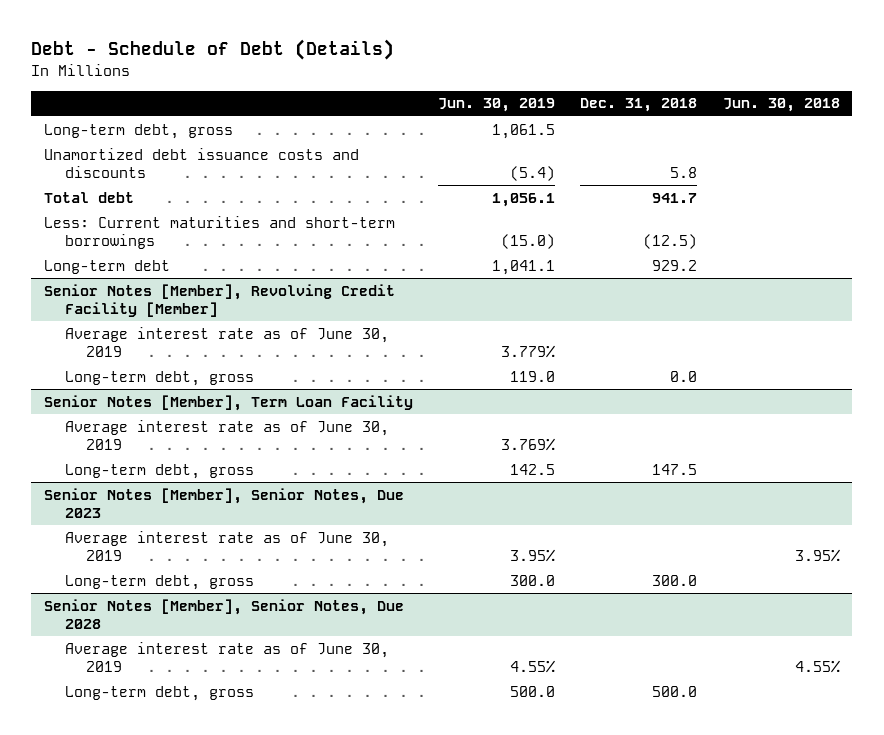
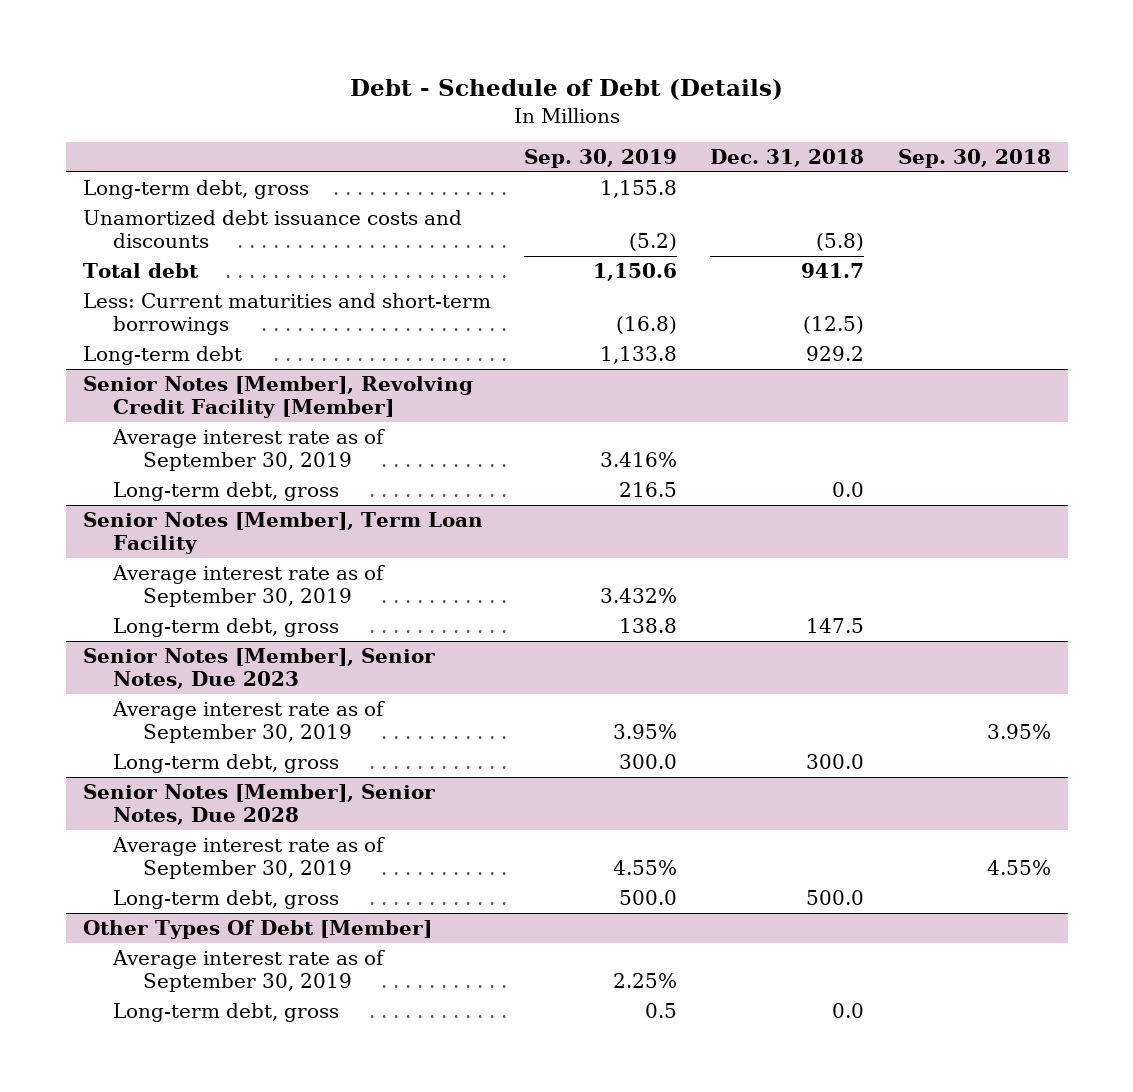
[438,98,556,113] Jun. 30, 2019 -> none
[722,98,840,113] Jun. 30, 2018 -> none
none -> [524,149,678,169] Sep. 30, 2019
none -> [897,149,1051,169] Sep. 30, 2018
[670,166,698,178] 5.8 -> [816,233,865,252] (5.8)
[64,326,389,357] Average interest rate as of June 30, 2019 -> [111,428,385,472] Average interest rate as of September 30, 2019
[64,419,389,450] Average interest rate as of June 30, 2019 -> [111,564,385,608] Average interest rate as of September 30, 2019
[64,530,389,561] Average interest rate as of June 30, 2019 -> [111,700,385,744] Average interest rate as of September 30, 2019
[64,641,389,672] Average interest rate as of June 30, 2019 -> [111,836,385,880] Average interest rate as of September 30, 2019
none -> [82,919,432,939] Other Types Of Debt [Member]
none -> [111,949,385,993] Average interest rate as of September 30, 2019
none -> [112,1002,339,1022] Long-term debt, gross

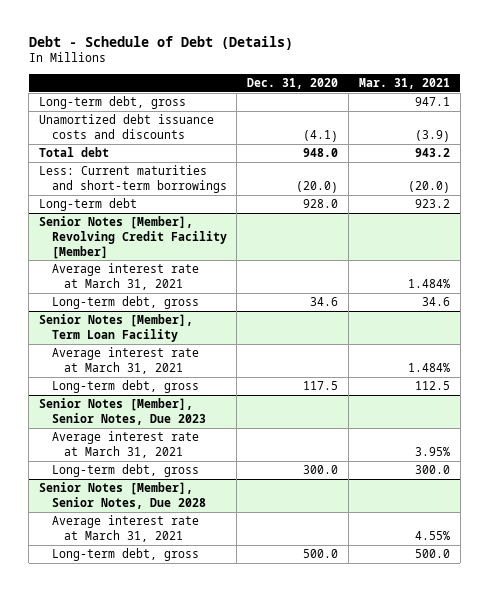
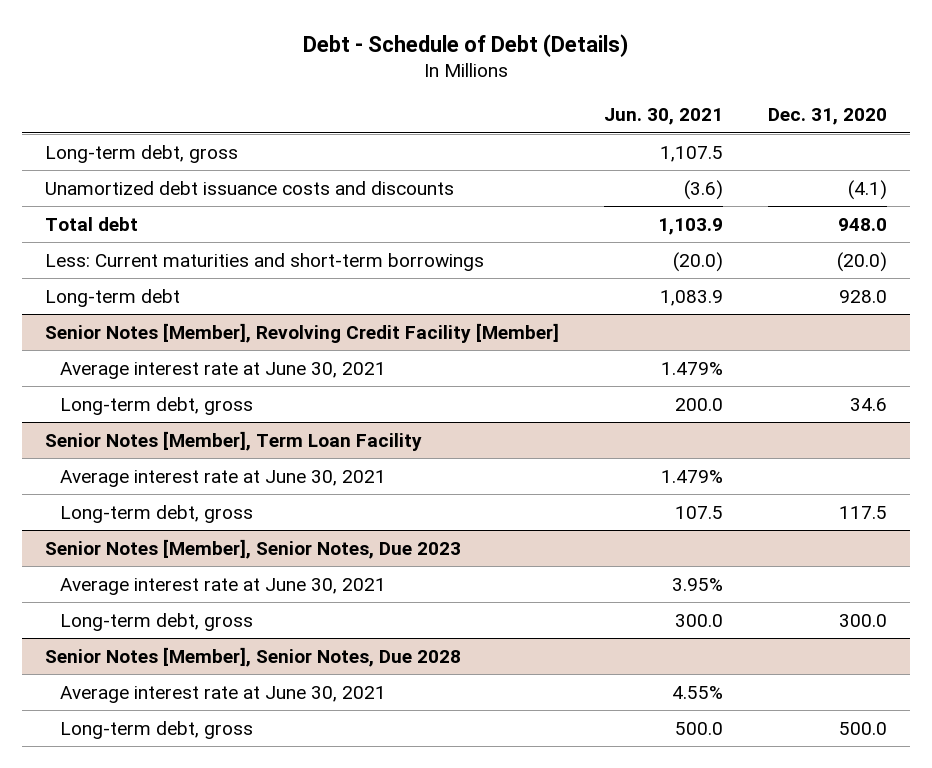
[358,77,450,89] Mar. 31, 2021 -> none
none -> [603,108,723,126] Jun. 30, 2021
[51,263,199,290] Average interest rate at March 31, 2021 -> [59,361,386,379] Average interest rate at June 30, 2021
[51,347,199,374] Average interest rate at March 31, 2021 -> [59,469,386,487] Average interest rate at June 30, 2021
[51,431,199,458] Average interest rate at March 31, 2021 -> [59,577,386,595] Average interest rate at June 30, 2021
[51,515,199,542] Average interest rate at March 31, 2021 -> [59,685,386,703] Average interest rate at June 30, 2021

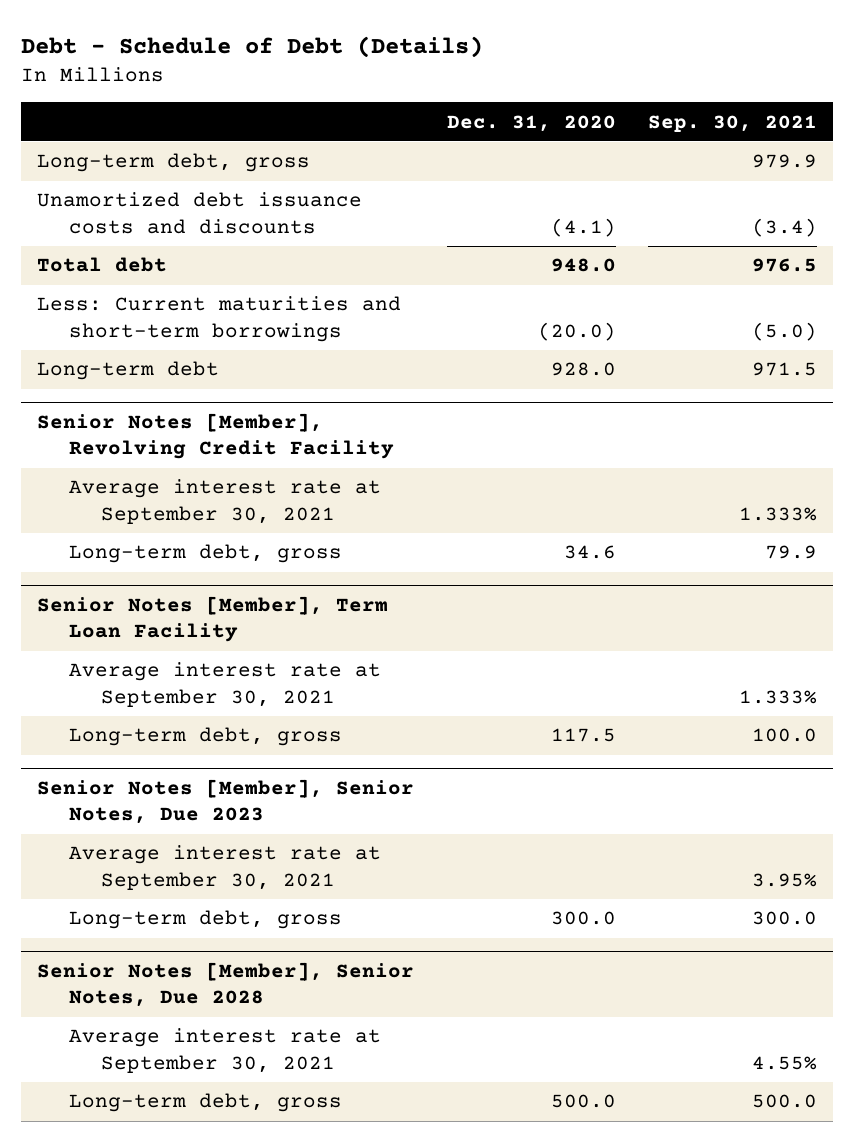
[603,108,723,126] Jun. 30, 2021 -> none
none -> [648,114,818,132] Sep. 30, 2021
[44,322,559,343] Senior Notes [Member], Revolving Credit Facility [Member] -> [37,412,395,460] Senior Notes [Member], Revolving Credit Facility
[59,361,386,379] Average interest rate at June 30, 2021 -> [69,479,382,525] Average interest rate at September 30, 2021
[59,469,386,487] Average interest rate at June 30, 2021 -> [69,662,382,708] Average interest rate at September 30, 2021
[59,577,386,595] Average interest rate at June 30, 2021 -> [69,845,382,891] Average interest rate at September 30, 2021
[59,685,386,703] Average interest rate at June 30, 2021 -> [69,1028,382,1074] Average interest rate at September 30, 2021

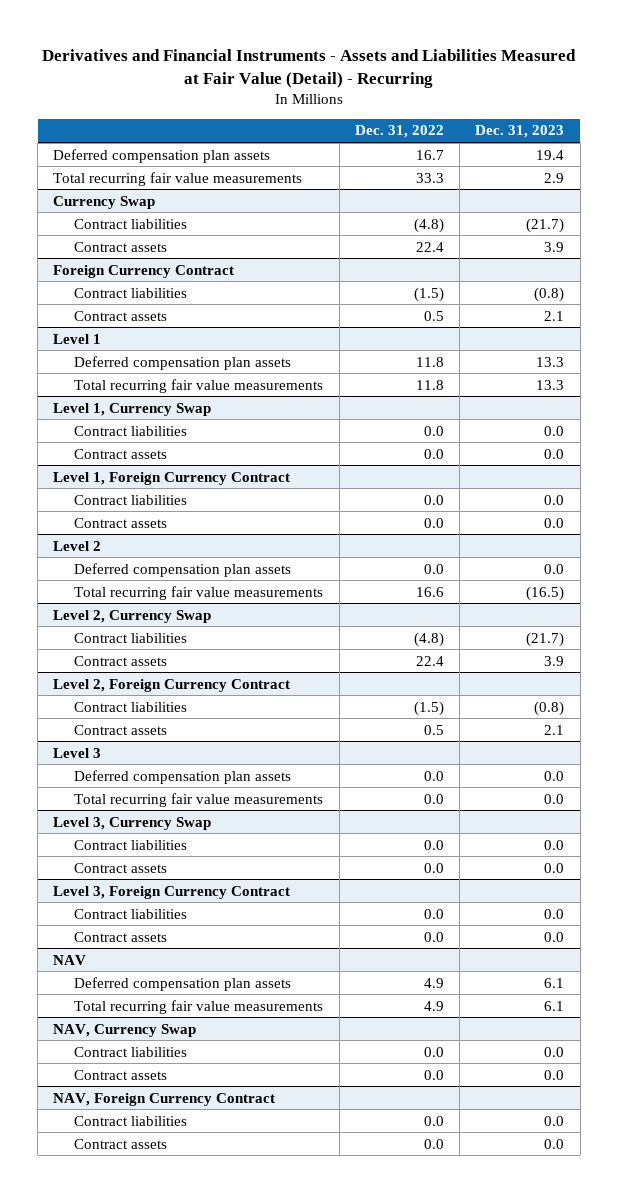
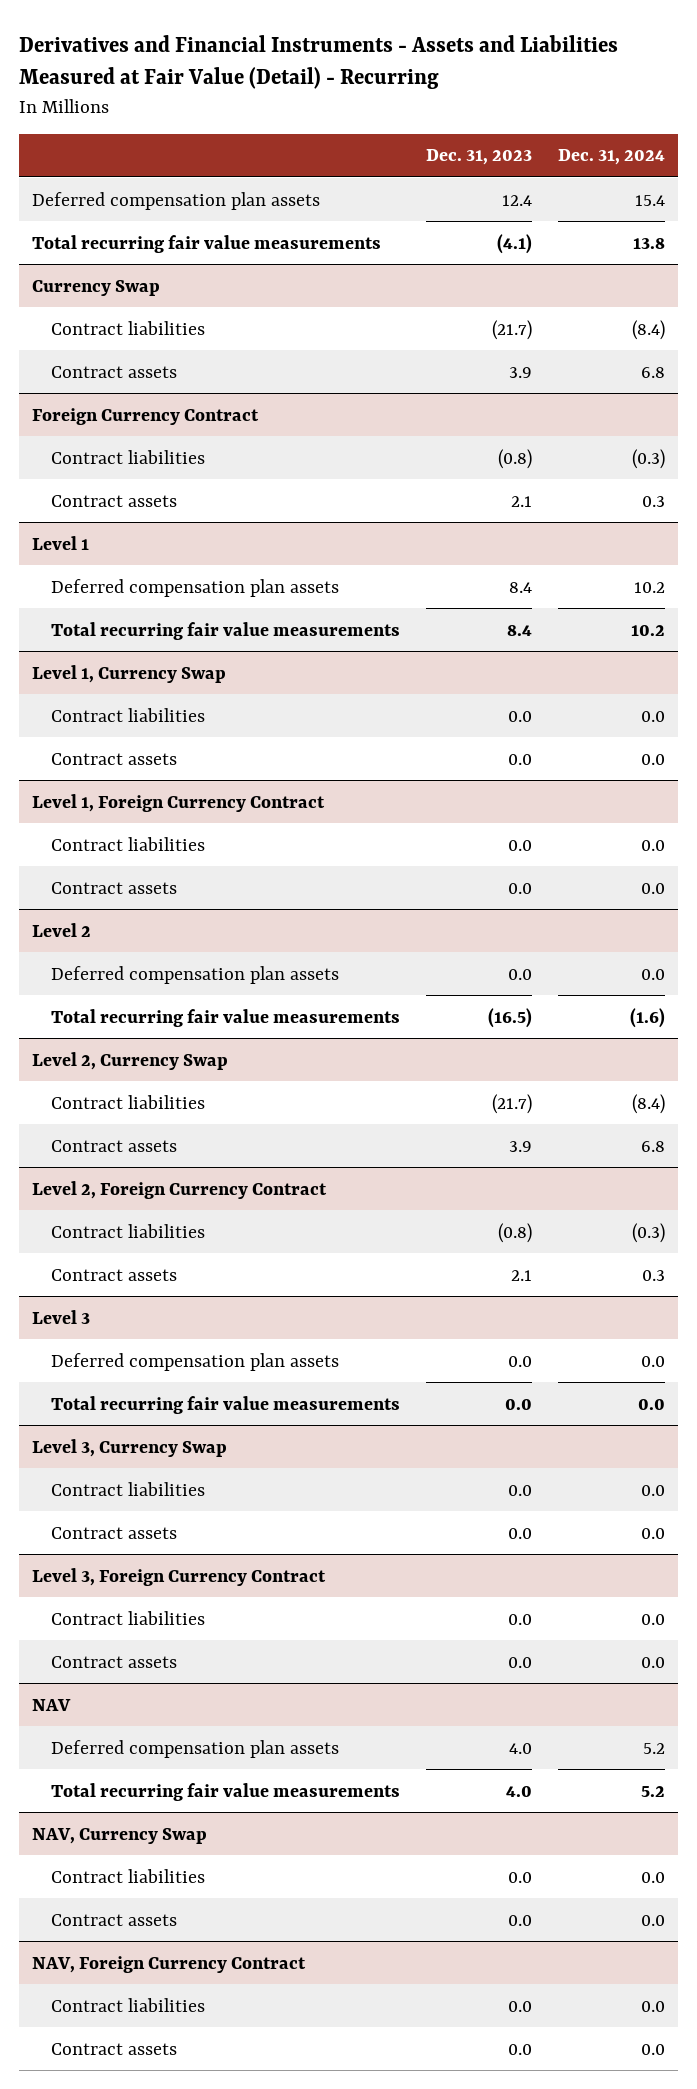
[354,125,444,139] Dec. 31, 2022 -> none
none -> [558,149,666,166] Dec. 31, 2024
[536,149,565,160] 19.4 -> [501,194,532,206] 12.4
[544,172,565,183] 2.9 -> [496,233,532,254] (4.1)
[536,356,565,367] 13.3 -> [508,581,532,593] 8.4
[536,379,565,390] 13.3 -> [506,624,532,636] 8.4
[544,977,565,988] 6.1 -> [508,1742,532,1754] 4.0
[544,1000,565,1011] 6.1 -> [505,1785,532,1797] 4.0

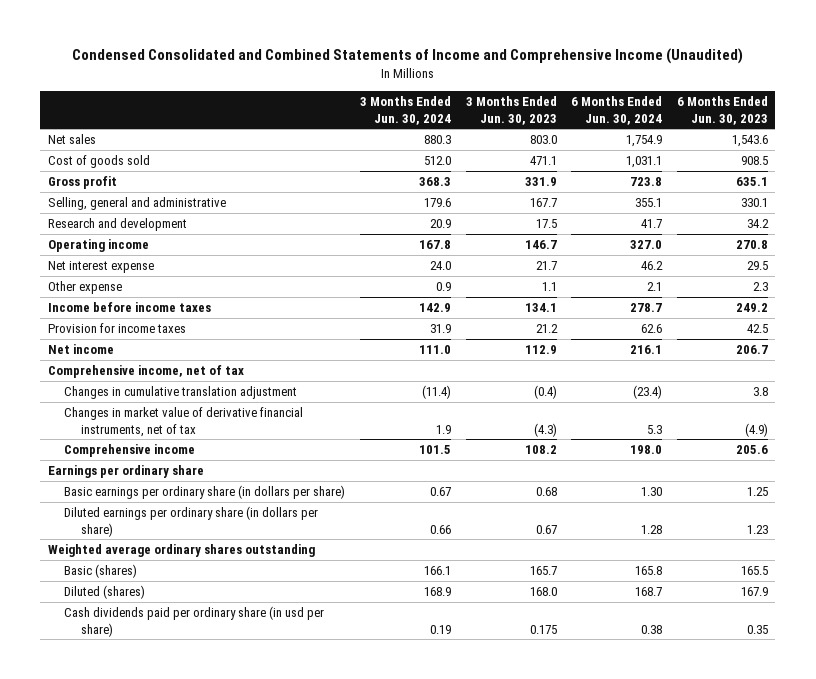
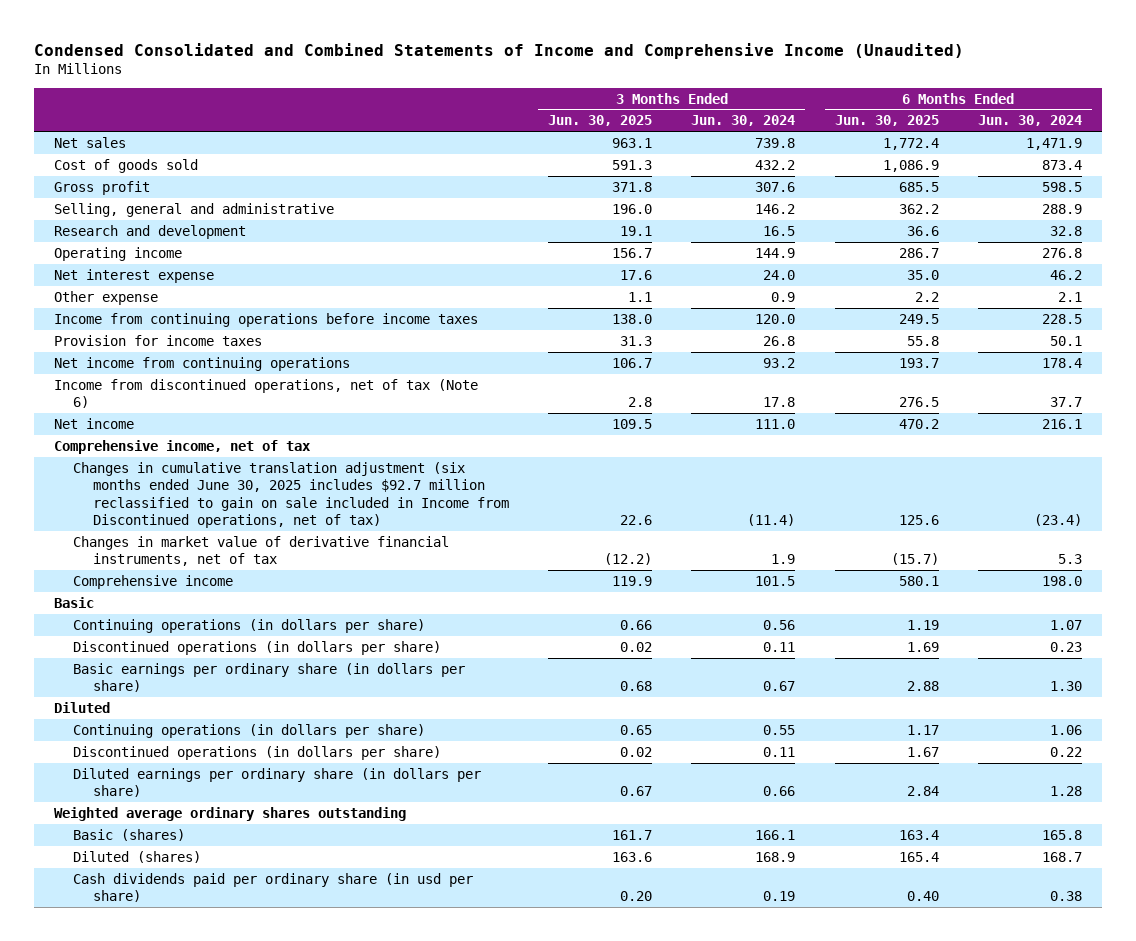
[465,96,557,125] 3 Months Ended Jun. 30, 2023 -> none
[677,96,769,125] 6 Months Ended Jun. 30, 2023 -> none
none -> [547,115,652,127] Jun. 30, 2025
none -> [834,115,939,127] Jun. 30, 2025
[424,134,452,144] 880.3 -> [755,137,796,148] 739.8
[626,134,663,147] 1,754.9 -> [1025,137,1082,150] 1,471.9
[424,155,452,165] 512.0 -> [755,159,796,170] 432.2
[626,155,663,168] 1,031.1 -> [1041,159,1082,170] 873.4
[419,176,452,186] 368.3 -> [755,181,796,192] 307.6
[630,176,663,186] 723.8 -> [1041,181,1082,192] 598.5
[424,197,452,207] 179.6 -> [755,203,796,214] 146.2
[635,197,663,207] 355.1 -> [1041,203,1082,214] 288.9
[430,218,452,228] 20.9 -> [763,225,796,236] 16.5
[641,218,663,228] 41.7 -> [1049,225,1082,236] 32.8
[419,239,452,249] 167.8 -> [755,247,796,258] 144.9
[630,239,663,249] 327.0 -> [1041,247,1082,258] 276.8
[47,301,211,312] Income before income taxes -> [54,312,479,327] Income from continuing operations before income taxes
[419,302,452,312] 142.9 -> [755,313,796,324] 120.0
[630,302,663,312] 278.7 -> [1041,313,1082,324] 228.5
[430,323,452,333] 31.9 -> [763,335,796,346] 26.8
[641,323,663,333] 62.6 -> [1049,335,1082,346] 50.1
none -> [54,356,351,371] Net income from continuing operations
none -> [54,378,479,409] Income from discontinued operations, net of tax (Note 6)
[64,385,298,399] Changes in cumulative translation adjustment -> [73,461,509,528] Changes in cumulative translation adjustment (six months ended June 30, 2025 includes $92.7 million reclassified to gain on sale included in Income from Discontinued operations, net of tax)
[47,464,204,478] Earnings per ordinary share -> none
none -> [54,596,95,608] Basic
none -> [73,618,426,633] Continuing operations (in dollars per share)
none -> [73,640,442,655] Discontinued operations (in dollars per share)
none -> [54,701,111,713] Diluted
none -> [73,723,426,738] Continuing operations (in dollars per share)
none -> [73,745,442,760] Discontinued operations (in dollars per share)

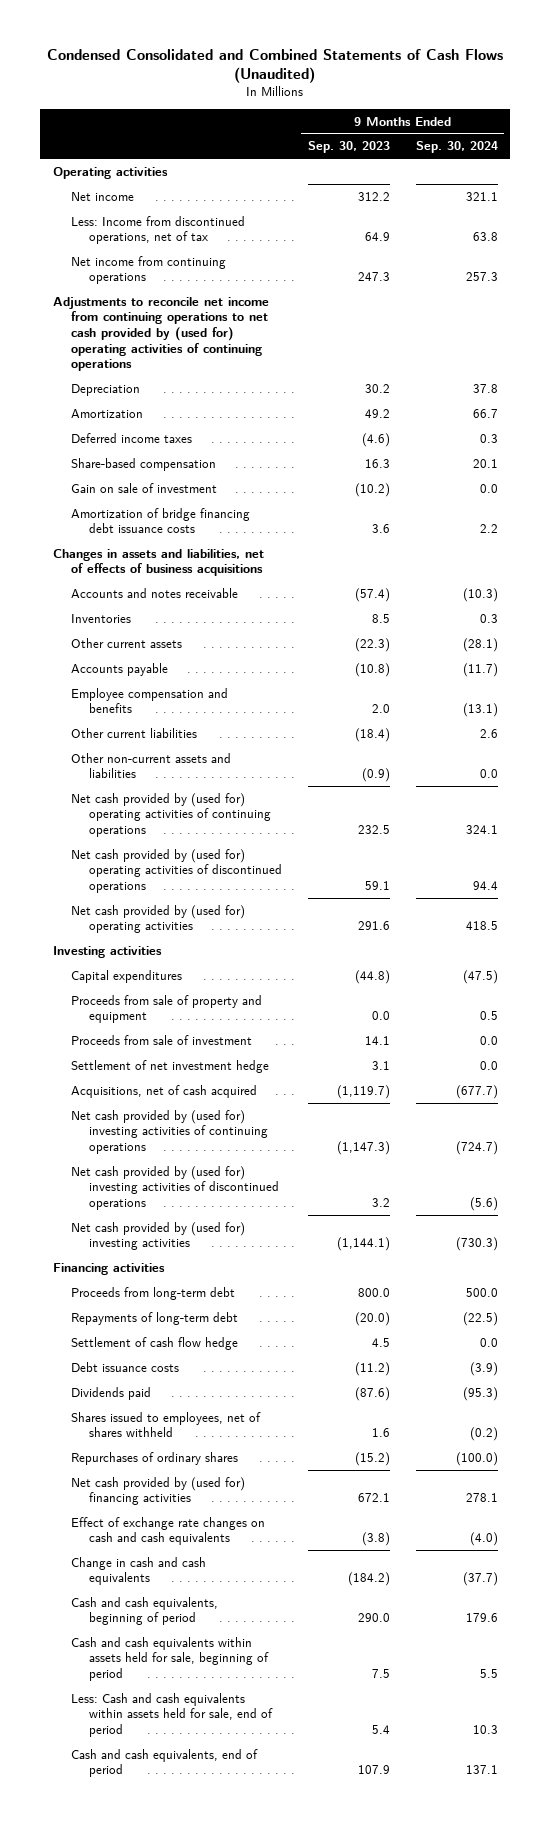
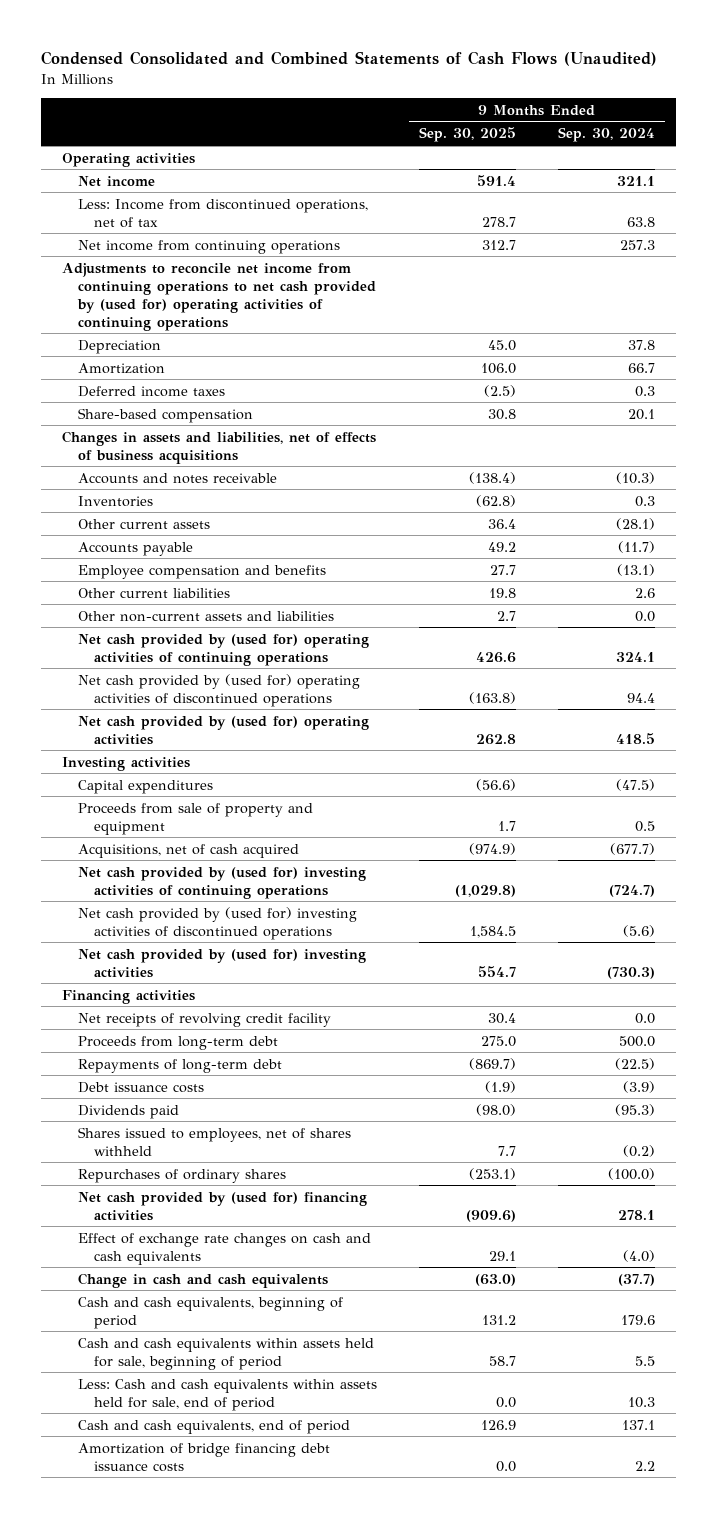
[307,141,390,154] Sep. 30, 2023 -> none
none -> [418,127,516,143] Sep. 30, 2025
[71,482,218,493] Gain on sale of investment -> none
[71,1034,253,1045] Proceeds from sale of investment -> none
[71,1059,270,1073] Settlement of net investment hedge -> none
none -> [78,1012,332,1027] Net receipts of revolving credit facility
[71,1336,239,1350] Settlement of cash flow hedge -> none
[71,507,251,534] Amortization of bridge financing debt issuance costs -> [78,1442,331,1472] Amortization of bridge financing debt issuance costs

